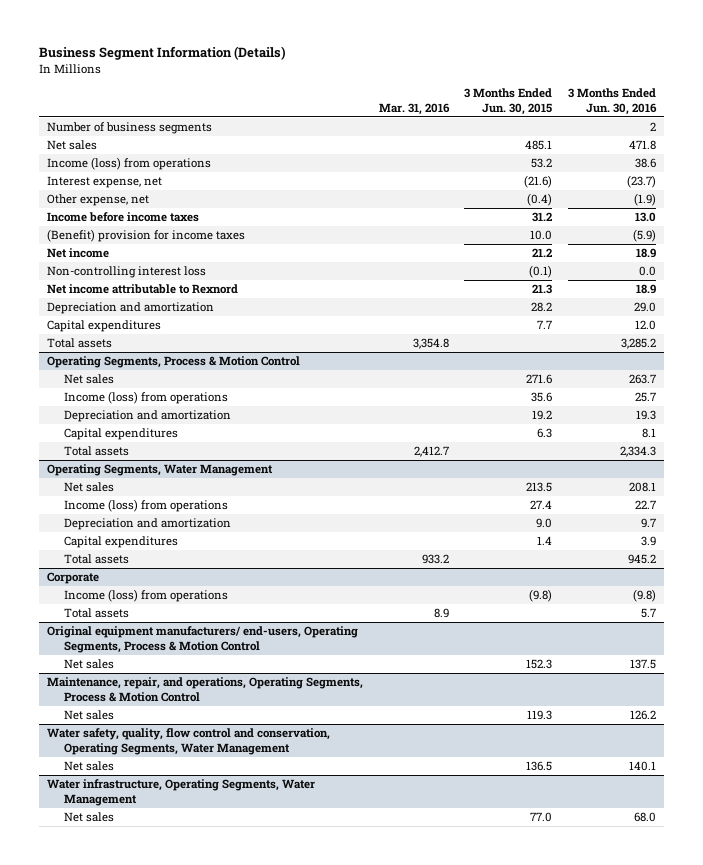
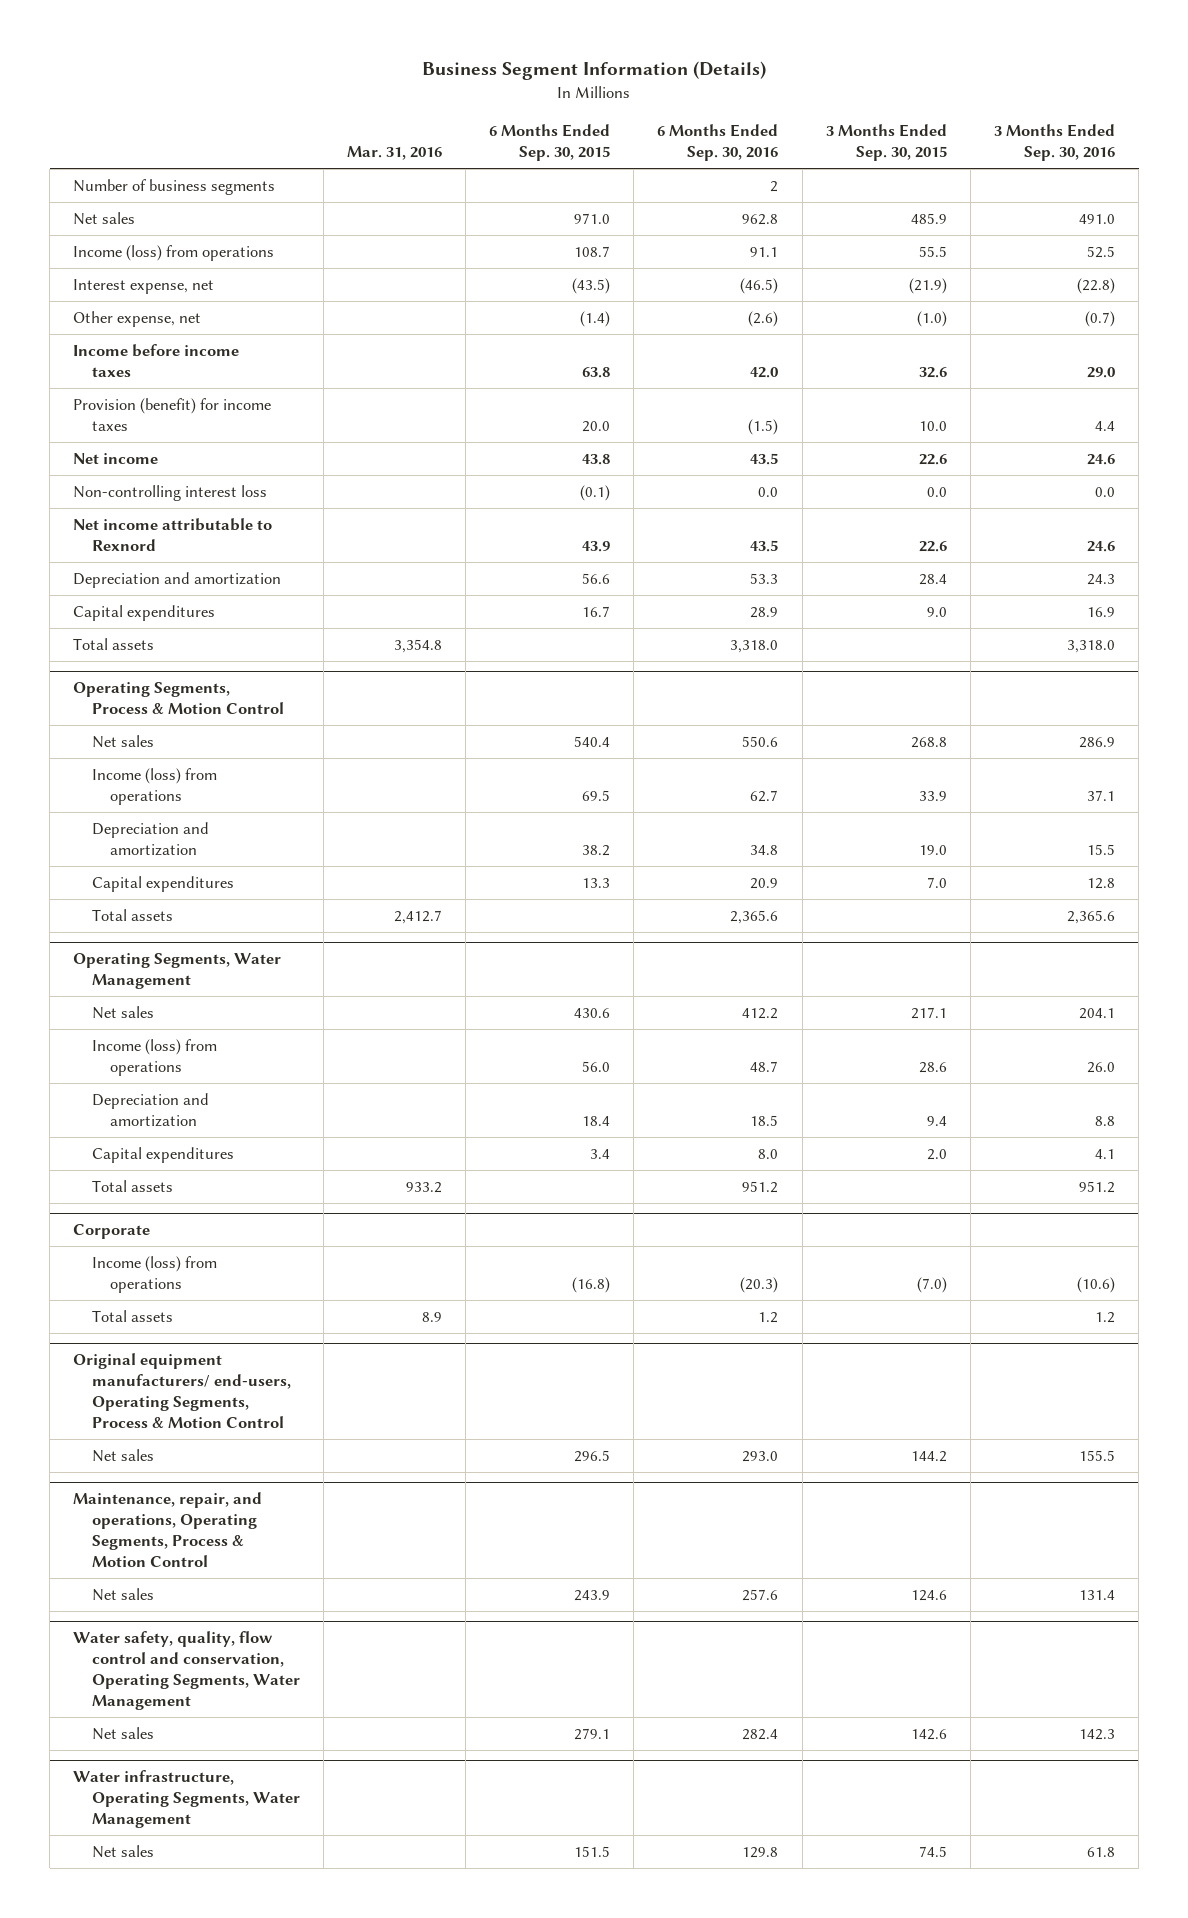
[464,88,553,116] 3 Months Ended Jun. 30, 2015 -> none
[567,88,657,116] 3 Months Ended Jun. 30, 2016 -> none
none -> [489,124,611,161] 6 Months Ended Sep. 30, 2015
none -> [657,124,779,161] 6 Months Ended Sep. 30, 2016
none -> [825,124,947,161] 3 Months Ended Sep. 30, 2015
none -> [994,124,1116,161] 3 Months Ended Sep. 30, 2016
[47,229,246,243] (Benefit) provision for income taxes -> [73,397,272,431] Provision (benefit) for income taxes

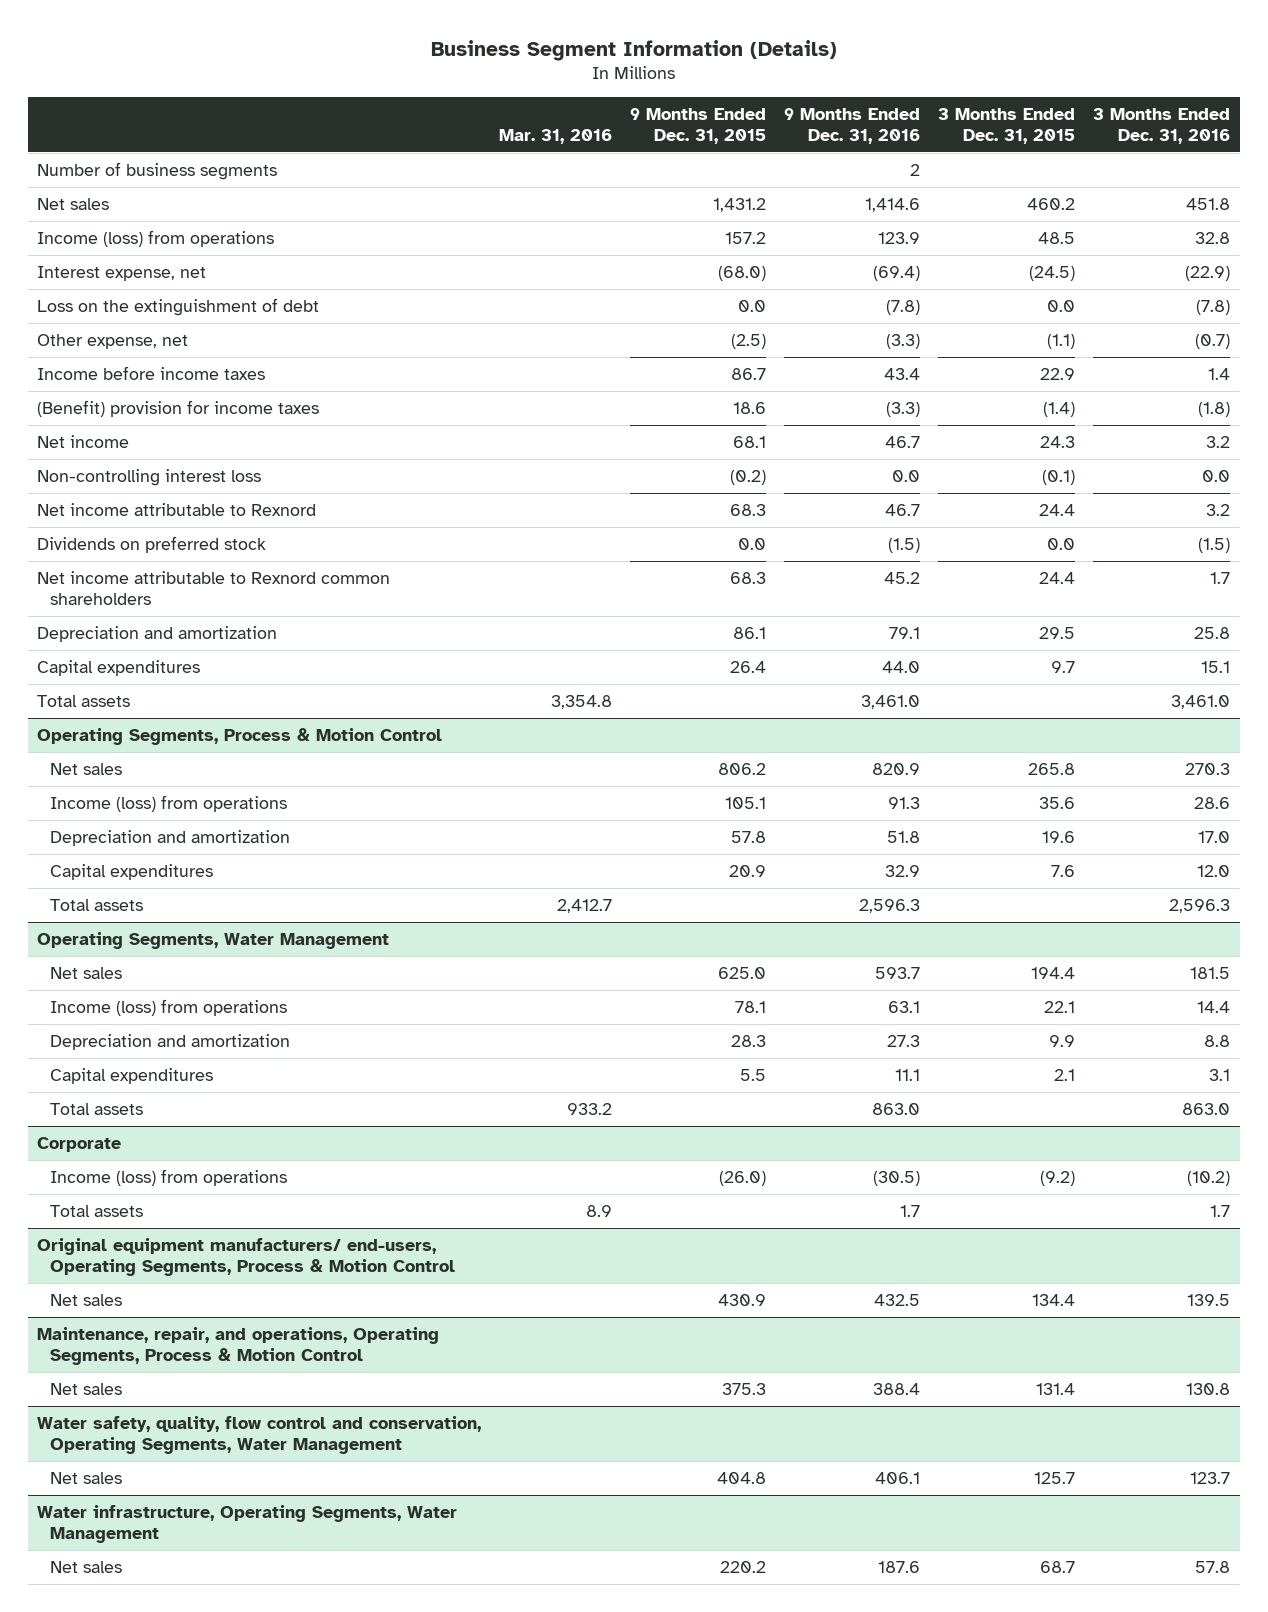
[489,124,611,161] 6 Months Ended Sep. 30, 2015 -> none
[657,124,779,161] 6 Months Ended Sep. 30, 2016 -> none
[825,124,947,161] 3 Months Ended Sep. 30, 2015 -> none
[994,124,1116,161] 3 Months Ended Sep. 30, 2016 -> none
none -> [630,108,767,144] 9 Months Ended Dec. 31, 2015
none -> [784,108,921,144] 9 Months Ended Dec. 31, 2016
none -> [938,108,1076,144] 3 Months Ended Dec. 31, 2015
none -> [1093,108,1231,144] 3 Months Ended Dec. 31, 2016
none -> [37,298,320,317] Loss on the extinguishment of debt
[73,397,272,431] Provision (benefit) for income taxes -> [37,400,320,418] (Benefit) provision for income taxes
none -> [37,536,267,554] Dividends on preferred stock
none -> [37,571,391,605] Net income attributable to Rexnord common shareholders

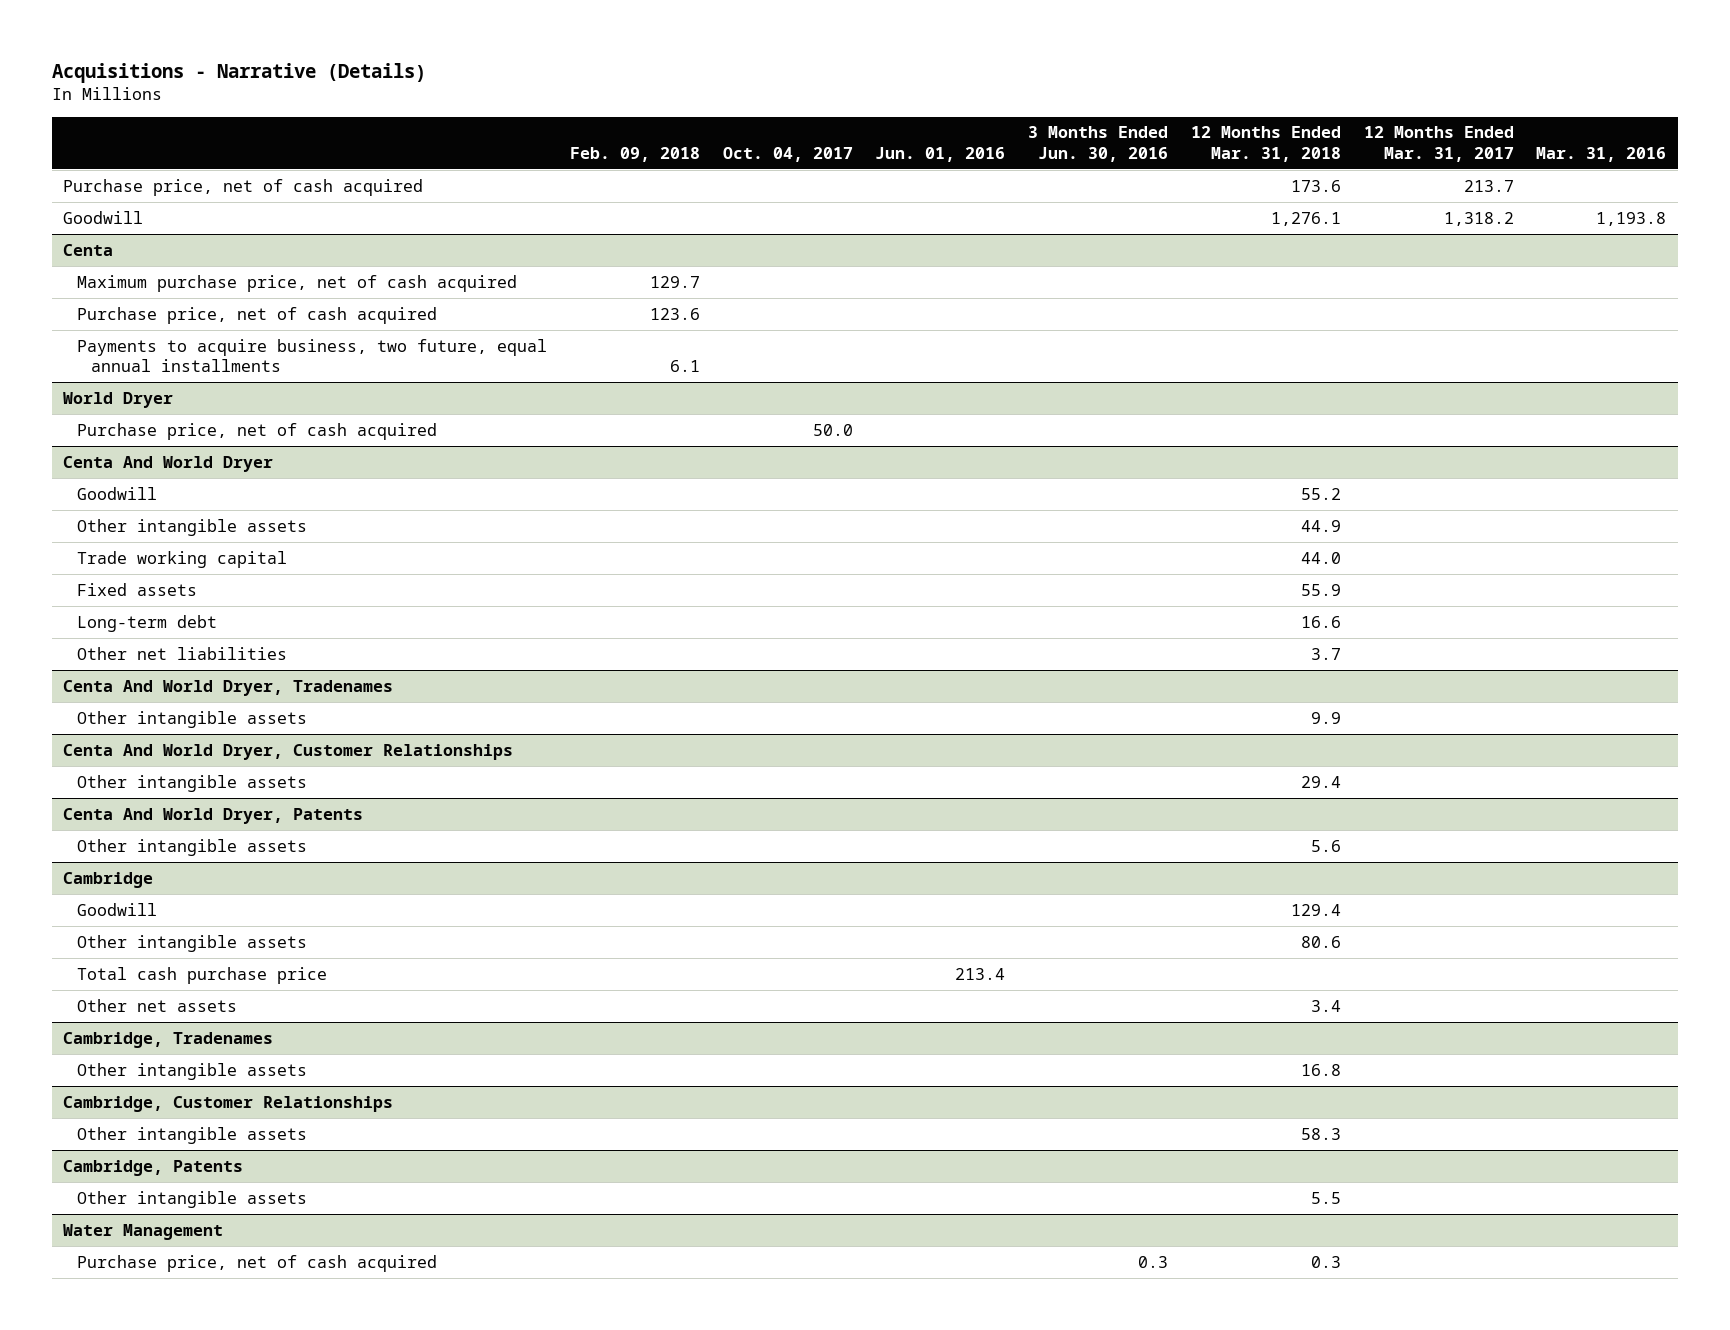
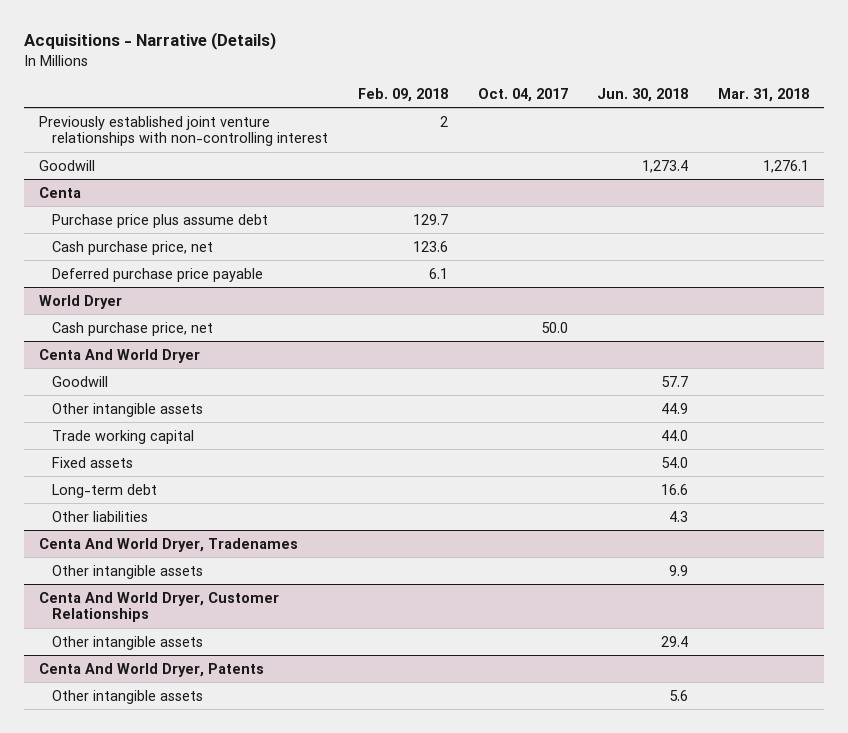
[875,147,1006,163] Jun. 01, 2016 -> none
[1028,126,1169,163] 3 Months Ended Jun. 30, 2016 -> none
[1190,126,1341,163] 12 Months Ended Mar. 31, 2018 -> none
[1363,126,1514,163] 12 Months Ended Mar. 31, 2017 -> none
[1536,147,1667,163] Mar. 31, 2016 -> none
none -> [597,87,689,102] Jun. 30, 2018
none -> [717,87,809,102] Mar. 31, 2018
[63,178,424,196] Purchase price, net of cash acquired -> none
none -> [38,115,329,147] Previously established joint venture relationships with non-controlling interest
[77,274,518,292] Maximum purchase price, net of cash acquired -> [52,213,269,228] Purchase price plus assume debt
[77,306,438,324] Purchase price, net of cash acquired -> [52,240,214,255] Cash purchase price, net
[77,338,548,373] Payments to acquire business, two future, equal annual installments -> [52,267,264,282] Deferred purchase price payable
[77,422,438,440] Purchase price, net of cash acquired -> [52,321,214,336] Cash purchase price, net
[77,646,288,660] Other net liabilities -> [52,510,149,522] Other liabilities
[63,871,154,888] Cambridge -> none
[77,902,158,916] Goodwill -> none
[77,934,308,952] Other intangible assets -> none
[77,966,328,984] Total cash purchase price -> none
[77,998,238,1012] Other net assets -> none
[63,1031,274,1048] Cambridge, Tradenames -> none
[77,1062,308,1080] Other intangible assets -> none
[63,1095,394,1112] Cambridge, Customer Relationships -> none
[77,1126,308,1144] Other intangible assets -> none
[63,1159,244,1176] Cambridge, Patents -> none
[77,1190,308,1208] Other intangible assets -> none
[63,1223,224,1240] Water Management -> none
[77,1254,438,1272] Purchase price, net of cash acquired -> none

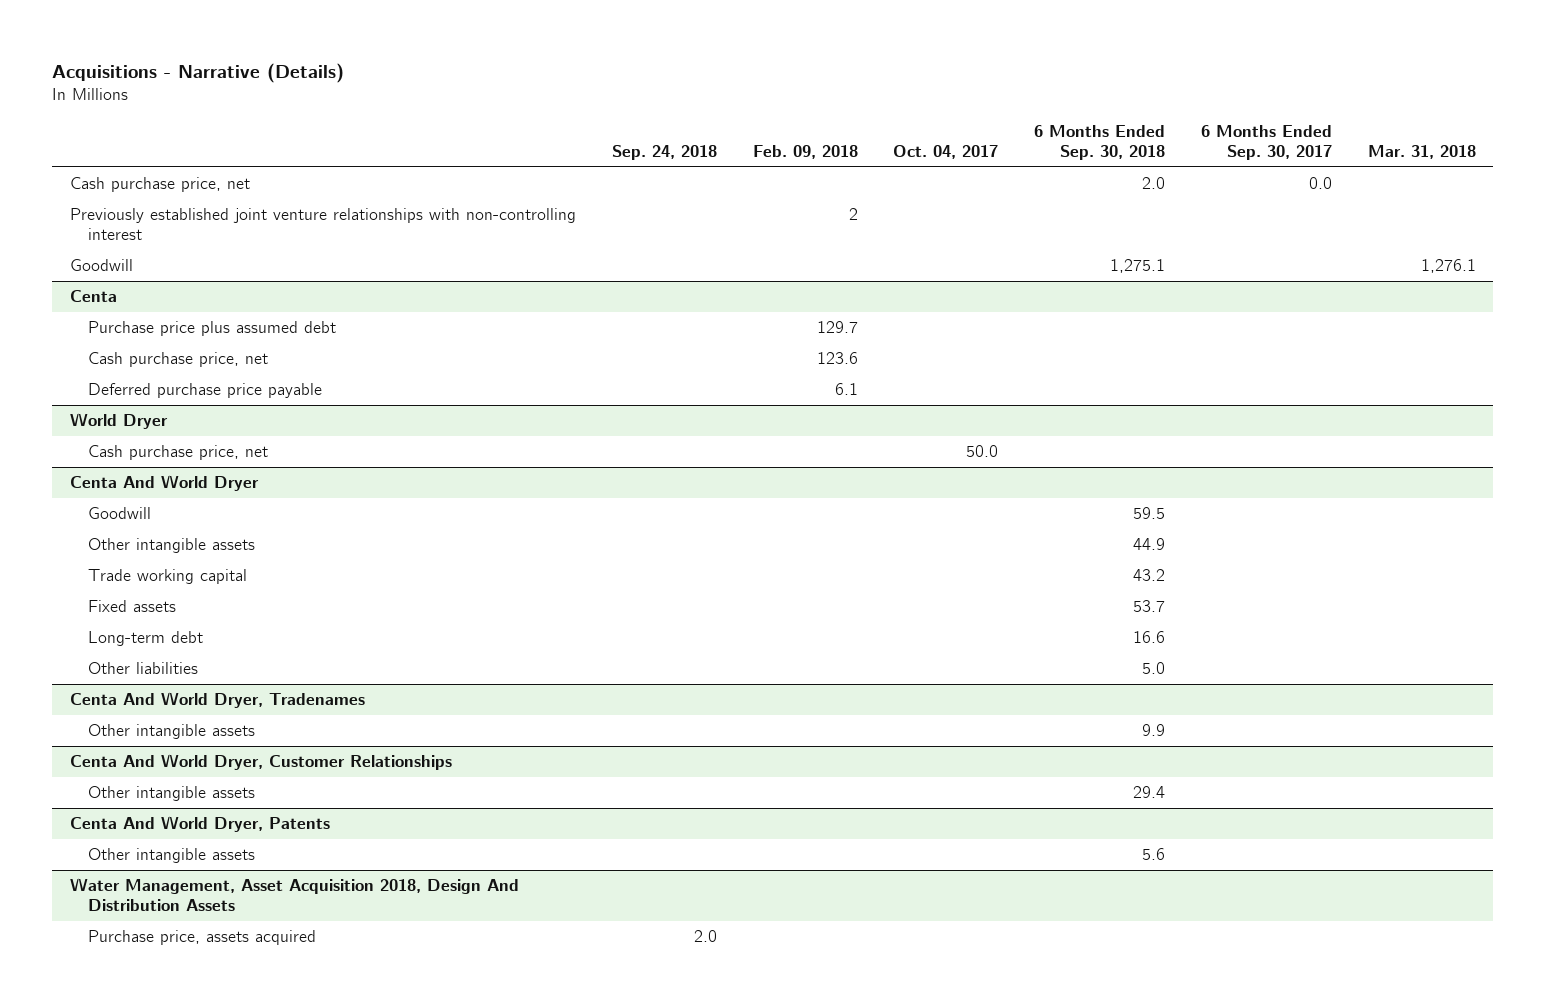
[597,87,689,102] Jun. 30, 2018 -> none
none -> [611,145,717,161] Sep. 24, 2018
none -> [1034,125,1166,161] 6 Months Ended Sep. 30, 2018
none -> [1200,125,1332,161] 6 Months Ended Sep. 30, 2017
none -> [70,176,251,192] Cash purchase price, net
[52,213,269,228] Purchase price plus assume debt -> [88,320,337,336] Purchase price plus assumed debt
none -> [70,877,520,912] Water Management, Asset Acquisition 2018, Design And Distribution Assets
none -> [88,929,317,945] Purchase price, assets acquired

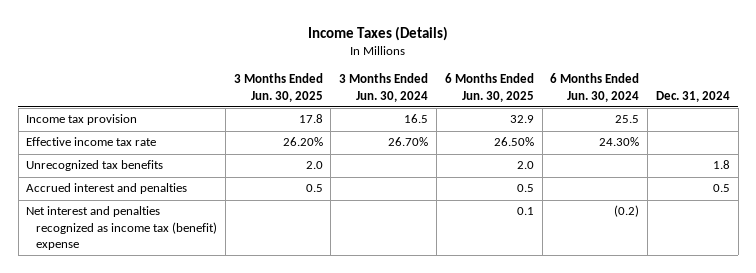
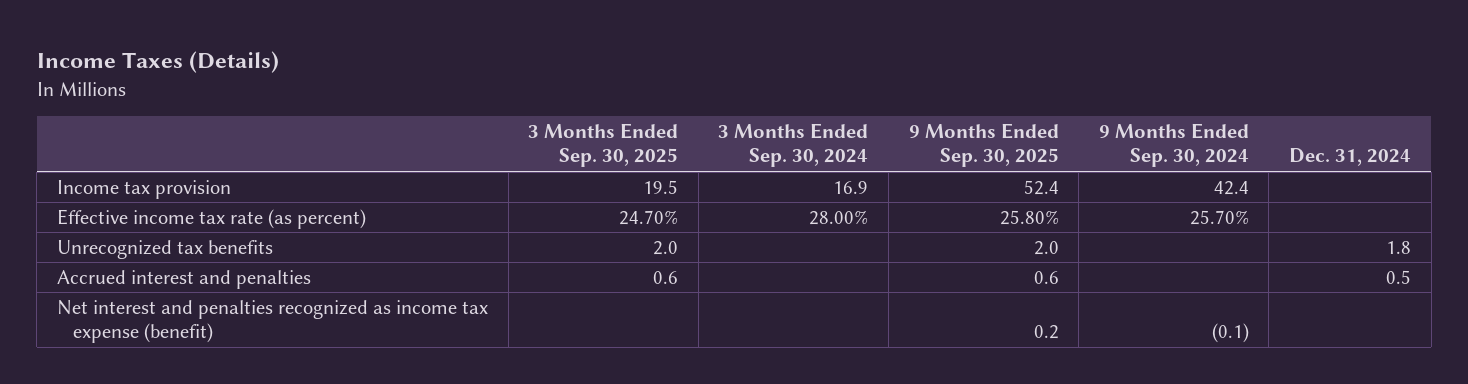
[233,73,323,102] 3 Months Ended Jun. 30, 2025 -> none
[339,73,429,102] 3 Months Ended Jun. 30, 2024 -> none
[444,73,534,102] 6 Months Ended Jun. 30, 2025 -> none
[550,73,640,102] 6 Months Ended Jun. 30, 2024 -> none
none -> [528,123,679,168] 3 Months Ended Sep. 30, 2025
none -> [718,123,869,168] 3 Months Ended Sep. 30, 2024
none -> [908,123,1059,168] 9 Months Ended Sep. 30, 2025
none -> [1098,123,1249,168] 9 Months Ended Sep. 30, 2024
[26,137,157,147] Effective income tax rate -> [56,208,366,229] Effective income tax rate (as percent)
[26,206,218,251] Net interest and penalties recognized as income tax (benefit) expense -> [56,299,488,344] Net interest and penalties recognized as income tax expense (benefit)

